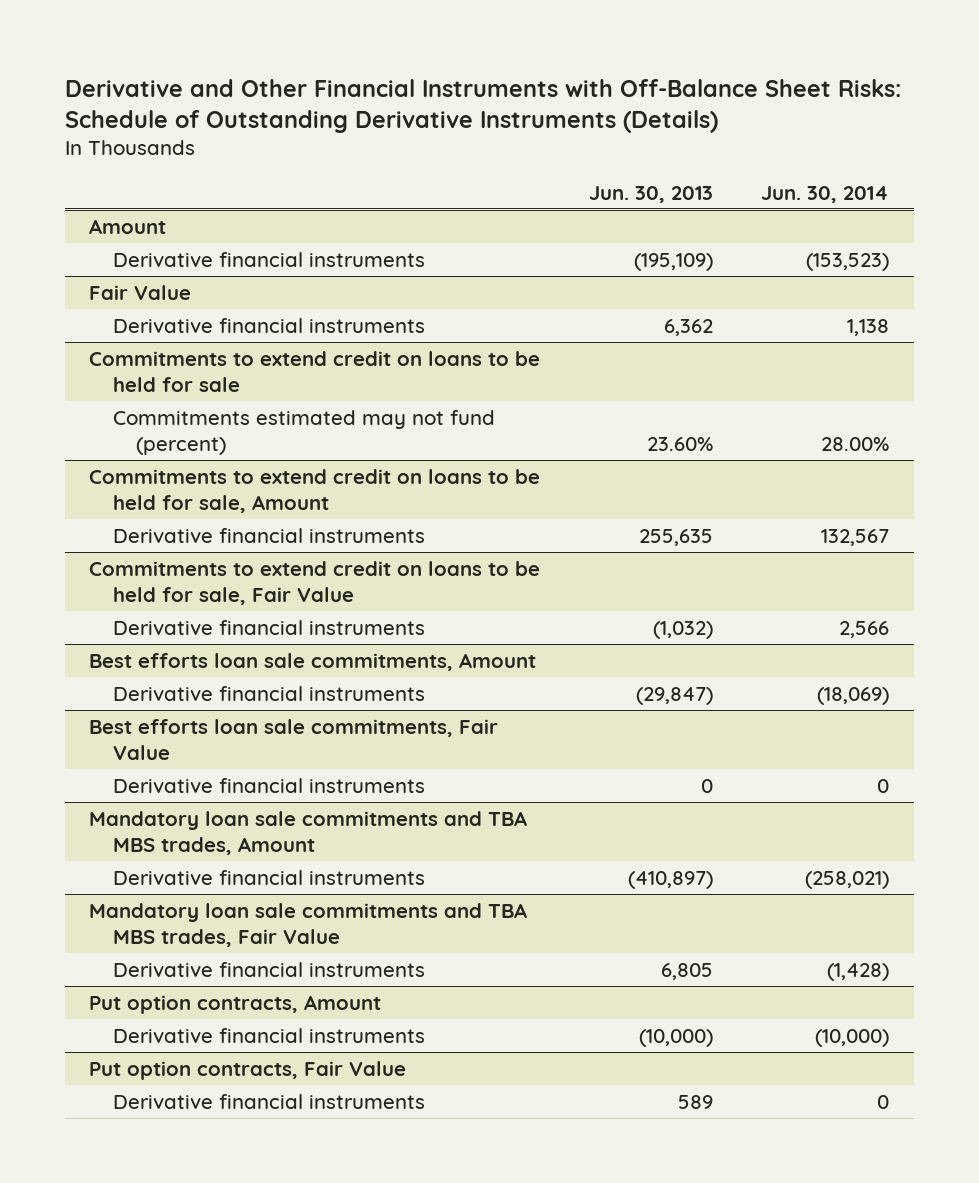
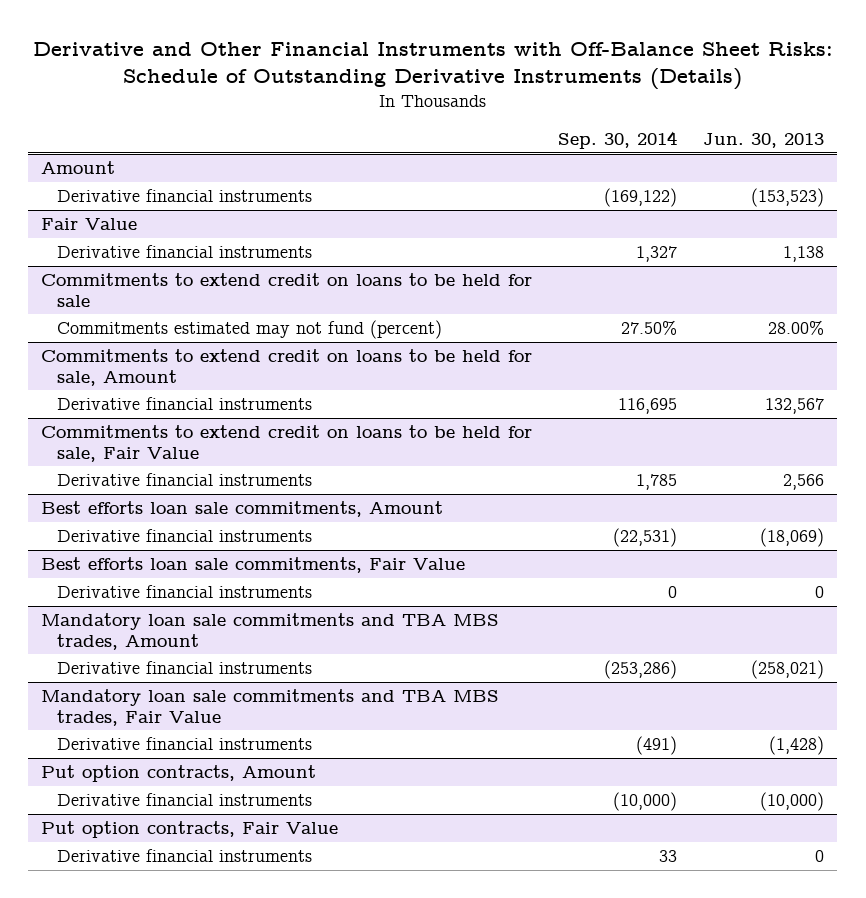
[761,185,890,203] Jun. 30, 2014 -> none
none -> [558,130,678,149] Sep. 30, 2014
[633,252,713,271] (195,109) -> [751,188,825,208] (153,523)
[663,318,713,336] 6,362 -> [783,246,825,263] 1,138
[646,436,713,451] 23.60% -> [768,320,825,336] 28.00%
[638,528,713,546] 255,635 -> [765,398,825,415] 132,567
[652,620,713,639] (1,032) -> [783,474,825,491] 2,566
[635,686,713,705] (29,847) -> [760,528,825,548] (18,069)
[627,870,713,889] (410,897) -> [751,660,825,680] (258,021)
[660,962,713,980] 6,805 -> [769,736,825,756] (1,428)
[677,1094,713,1109] 589 -> [815,850,825,863] 0

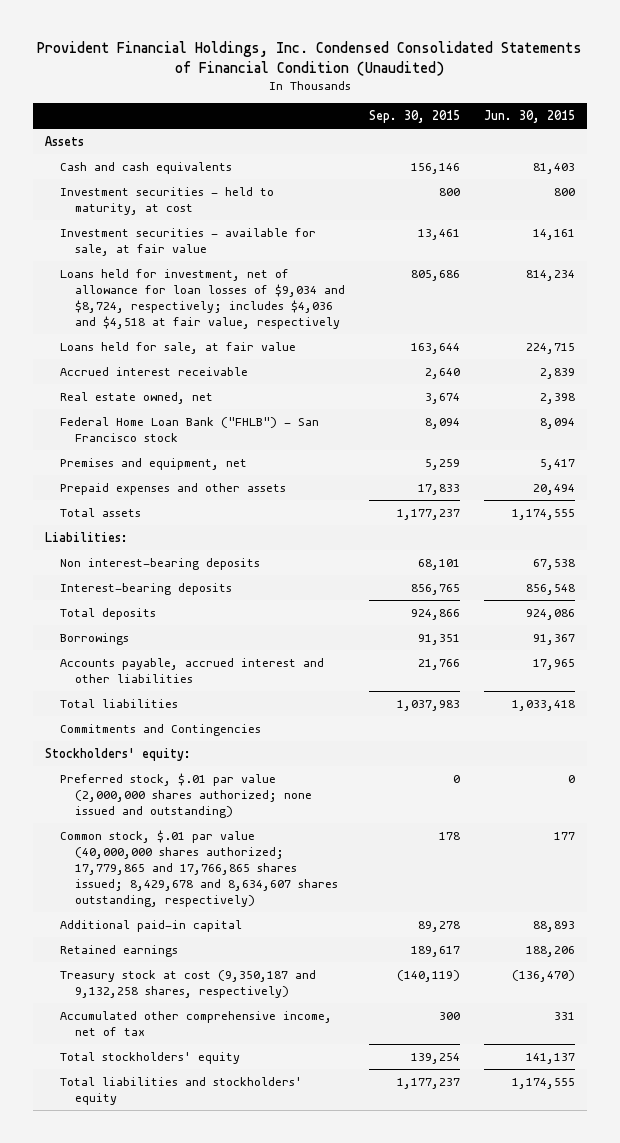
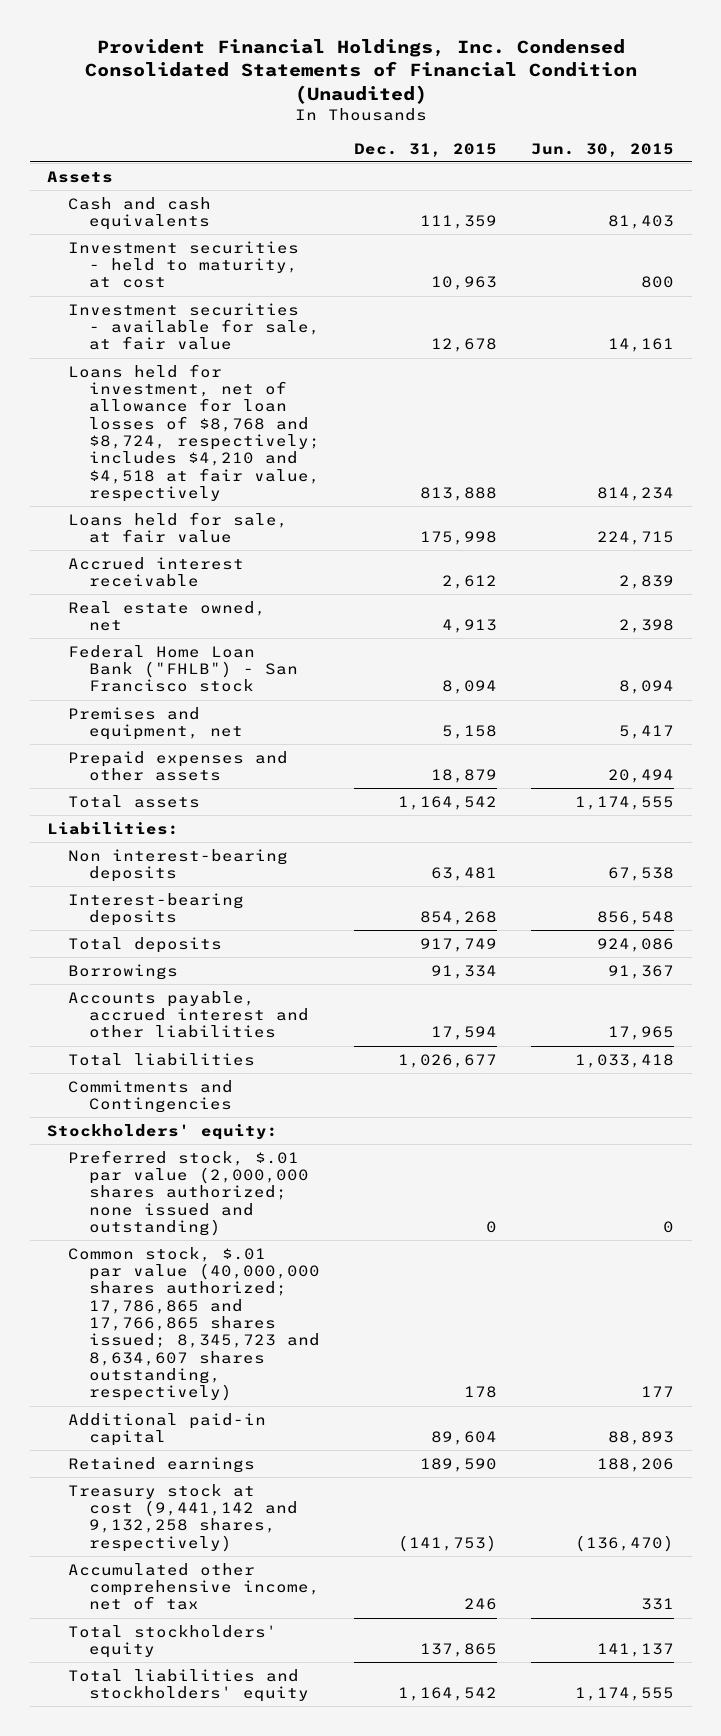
[368,109,460,123] Sep. 30, 2015 -> none
none -> [353,142,497,157] Dec. 31, 2015
[60,269,345,329] Loans held for investment, net of allowance for loan losses of $9,034 and $8,724, respectively; includes $4,036 and $4,518 at fair value, respectively -> [67,363,320,503] Loans held for investment, net of allowance for loan losses of $8,768 and $8,724, respectively; includes $4,210 and $4,518 at fair value, respectively
[60,830,338,907] Common stock, $.01 par value (40,000,000 shares authorized; 17,779,865 and 17,766,865 shares issued; 8,429,678 and 8,634,607 shares outstanding, respectively) -> [67,1246,320,1402] Common stock, $.01 par value (40,000,000 shares authorized; 17,786,865 and 17,766,865 shares issued; 8,345,723 and 8,634,607 shares outstanding, respectively)
[60,970,317,998] Treasury stock at cost (9,350,187 and 9,132,258 shares, respectively) -> [67,1483,298,1552] Treasury stock at cost (9,441,142 and 9,132,258 shares, respectively)

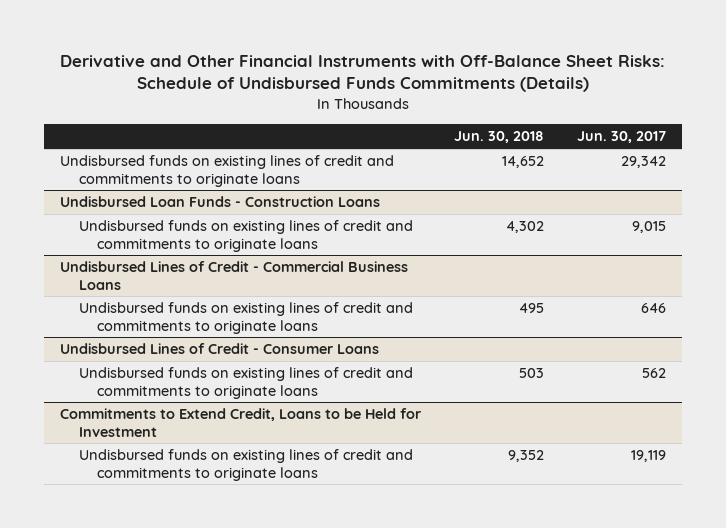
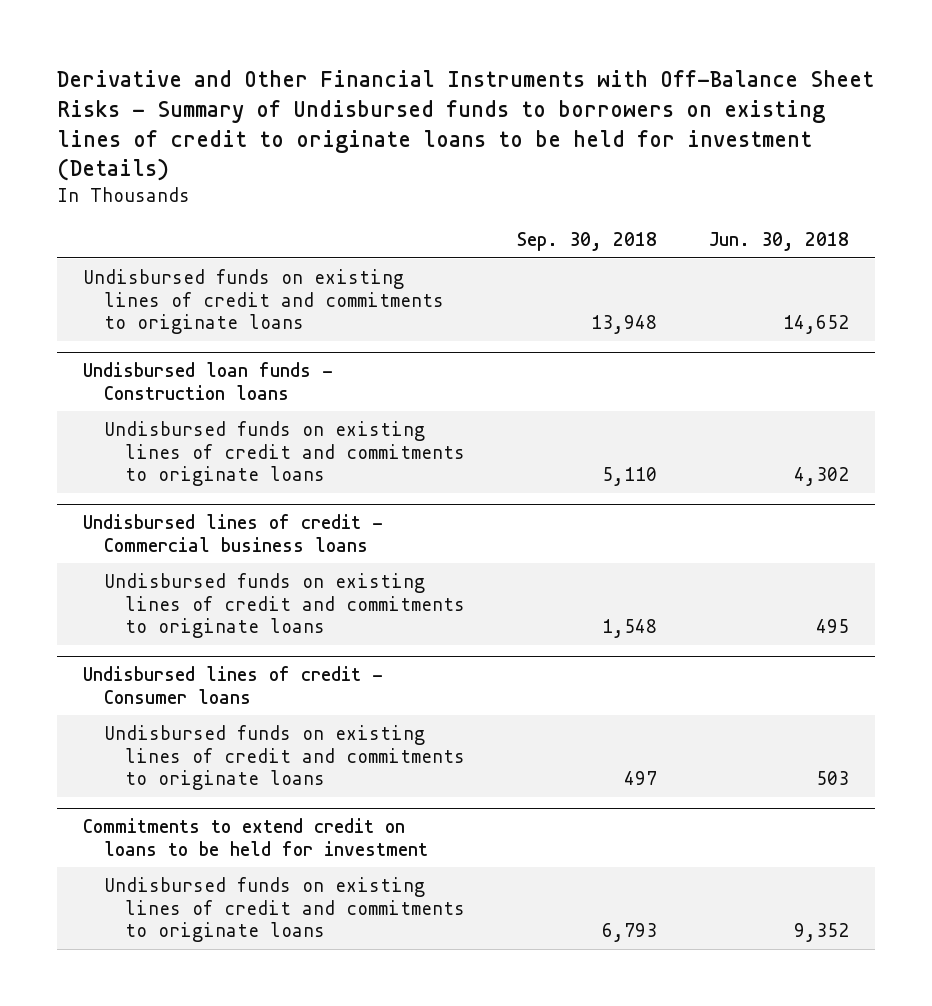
[59,54,665,93] Derivative and Other Financial Instruments with Off-Balance Sheet Risks: Schedule of Undisbursed Funds Commitments (Details) -> [57,70,875,182] Derivative and Other Financial Instruments with Off-Balance Sheet Risks - Summary of Undisbursed funds to borrowers on existing lines of credit to originate loans to be held for investment (Details)
[576,131,666,144] Jun. 30, 2017 -> none
none -> [517,232,658,252] Sep. 30, 2018
[60,196,381,208] Undisbursed Loan Funds - Construction Loans -> [83,362,334,400] Undisbursed loan funds - Construction loans
[60,261,409,290] Undisbursed Lines of Credit - Commercial Business Loans -> [83,514,384,552] Undisbursed lines of credit - Commercial business loans
[60,343,380,355] Undisbursed Lines of Credit - Consumer Loans -> [83,666,384,704] Undisbursed lines of credit - Consumer loans
[60,408,422,437] Commitments to Extend Credit, Loans to be Held for Investment -> [83,818,429,856] Commitments to extend credit on loans to be held for investment

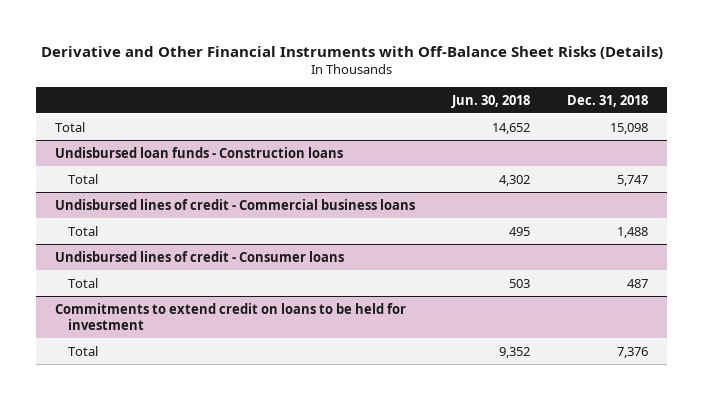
[57,70,875,182] Derivative and Other Financial Instruments with Off-Balance Sheet Risks - Summary of Undisbursed funds to borrowers on existing lines of credit to originate loans to be held for investment (Details) -> [40,45,663,59] Derivative and Other Financial Instruments with Off-Balance Sheet Risks (Details)
[517,232,658,252] Sep. 30, 2018 -> none
none -> [567,94,649,107] Dec. 31, 2018
[83,268,445,335] Undisbursed funds on existing lines of credit and commitments to originate loans -> [54,121,85,132] Total
[104,420,466,487] Undisbursed funds on existing lines of credit and commitments to originate loans -> [68,173,99,184] Total
[104,572,466,639] Undisbursed funds on existing lines of credit and commitments to originate loans -> [68,225,99,236] Total
[104,724,466,791] Undisbursed funds on existing lines of credit and commitments to originate loans -> [68,277,99,288] Total
[104,876,466,943] Undisbursed funds on existing lines of credit and commitments to originate loans -> [68,345,99,356] Total

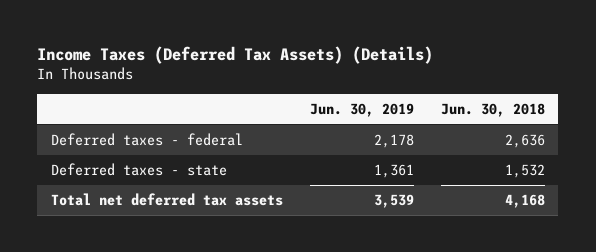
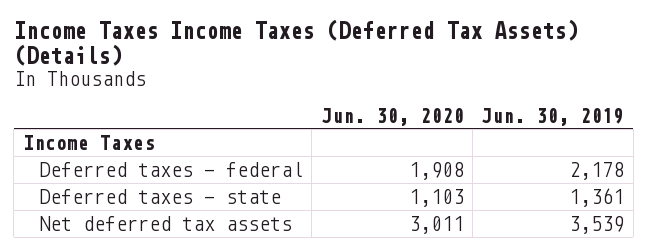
[37,45,434,64] Income Taxes (Deferred Tax Assets) (Details) -> [13,18,578,66] Income Taxes Income Taxes (Deferred Tax Assets) (Details)
[440,102,545,117] Jun. 30, 2018 -> none
none -> [320,107,464,126] Jun. 30, 2020
none -> [22,134,155,150] Income Taxes
[50,192,283,206] Total net deferred tax assets -> [38,215,292,231] Net deferred tax assets

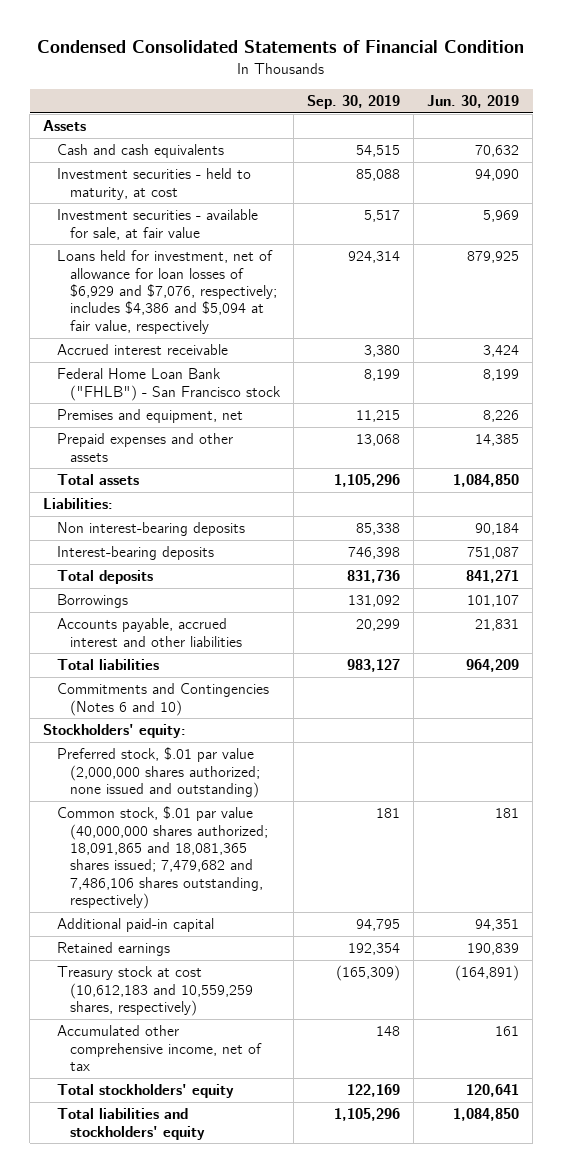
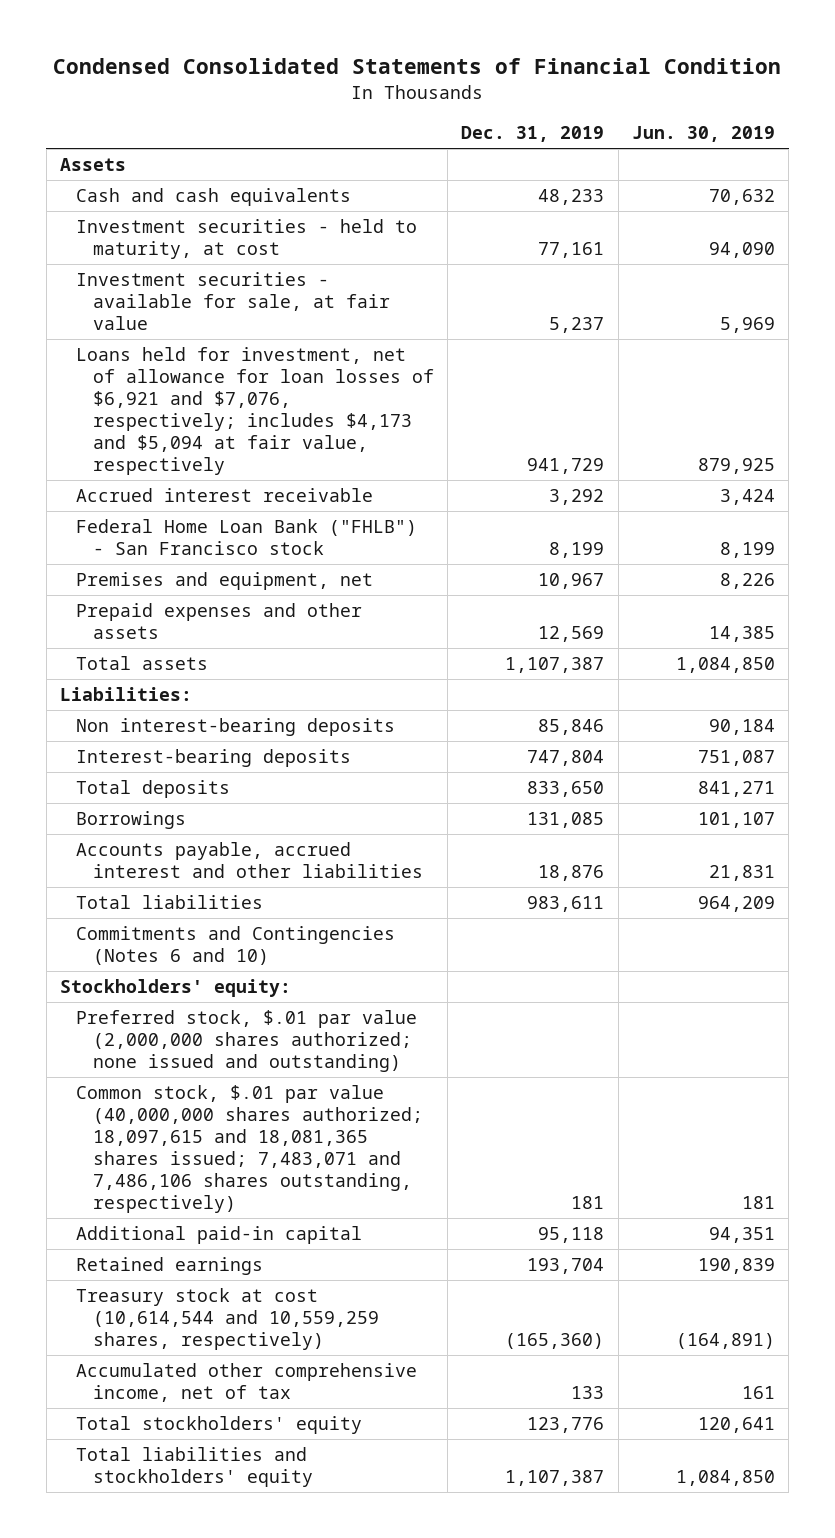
[307,94,401,109] Sep. 30, 2019 -> none
none -> [461,126,605,143] Dec. 31, 2019
[56,250,278,334] Loans held for investment, net of allowance for loan losses of $6,929 and $7,076, respectively; includes $4,386 and $5,094 at fair value, respectively -> [76,347,434,475] Loans held for investment, net of allowance for loan losses of $6,921 and $7,076, respectively; includes $4,173 and $5,094 at fair value, respectively
[56,806,269,910] Common stock, $.01 par value (40,000,000 shares authorized; 18,091,865 and 18,081,365 shares issued; 7,479,682 and 7,486,106 shares outstanding, respectively) -> [76,1085,423,1213] Common stock, $.01 par value (40,000,000 shares authorized; 18,097,615 and 18,081,365 shares issued; 7,483,071 and 7,486,106 shares outstanding, respectively)
[56,966,254,1017] Treasury stock at cost (10,612,183 and 10,559,259 shares, respectively) -> [76,1288,379,1351] Treasury stock at cost (10,614,544 and 10,559,259 shares, respectively)

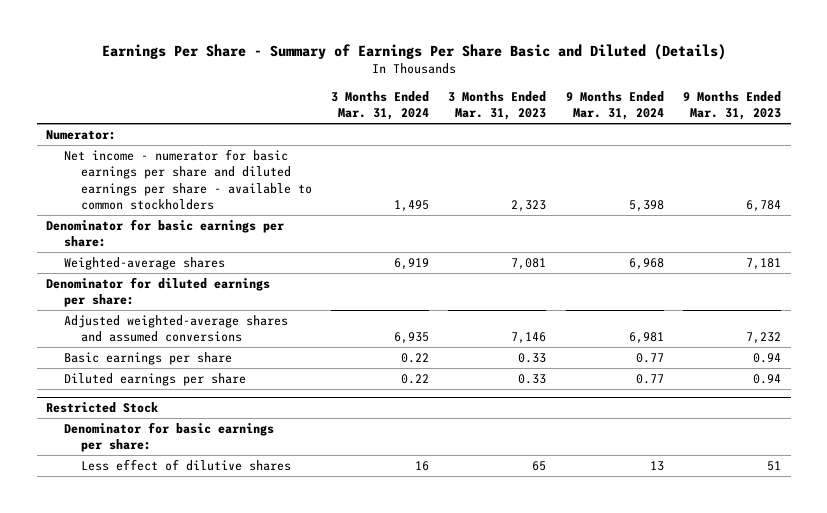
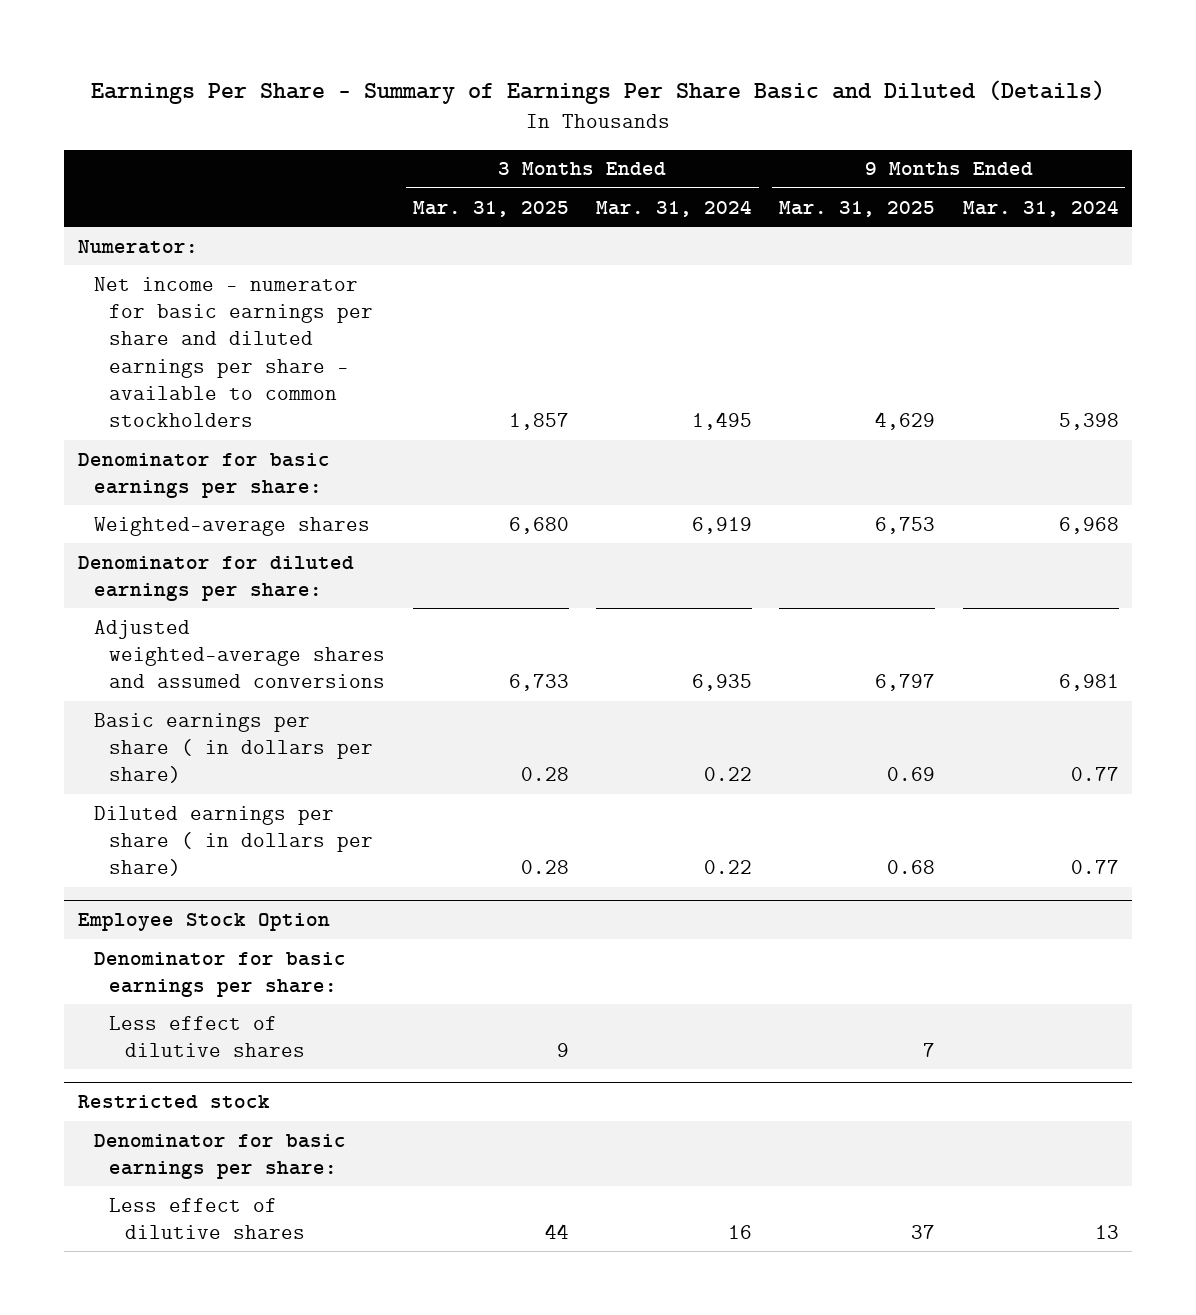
[448,90,547,121] 3 Months Ended Mar. 31, 2023 -> none
[682,90,781,121] 9 Months Ended Mar. 31, 2023 -> none
none -> [412,200,569,217] Mar. 31, 2025
none -> [779,200,936,217] Mar. 31, 2025
[46,402,159,414] Restricted Stock -> none
[63,352,232,366] Basic earnings per share -> [93,712,374,784] Basic earnings per share ( in dollars per share)
[63,373,246,387] Diluted earnings per share -> [93,805,374,877] Diluted earnings per share ( in dollars per share)
none -> [77,913,330,932] Employee Stock Option
none -> [109,1015,306,1058] Less effect of dilutive shares
none -> [77,1095,270,1109] Restricted stock
none -> [93,1133,346,1180] Denominator for basic earnings per share:

